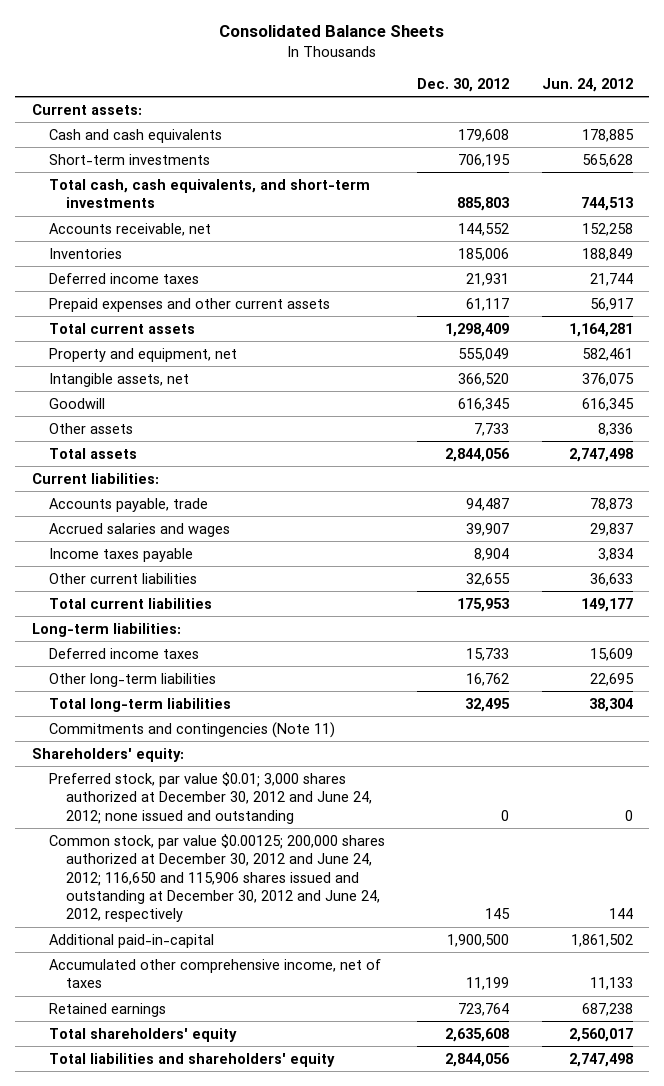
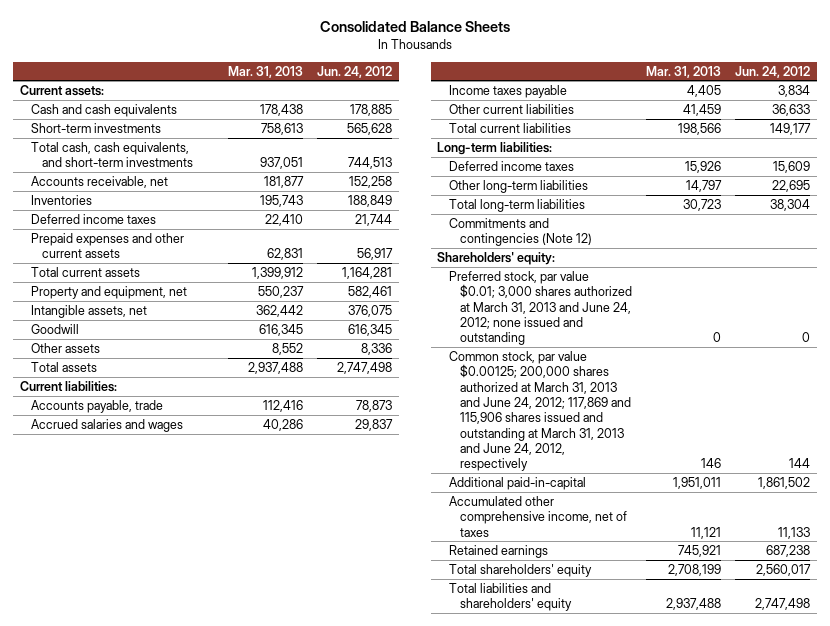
[417,77,510,92] Dec. 30, 2012 -> none
none -> [228,65,304,78] Mar. 31, 2013
[48,721,335,738] Commitments and contingencies (Note 11) -> [448,217,593,247] Commitments and contingencies (Note 12)
[48,771,372,824] Preferred stock, par value $0.01; 3,000 shares authorized at December 30, 2012 and June 24, 2012; none issued and outstanding -> [448,270,633,346] Preferred stock, par value $0.01; 3,000 shares authorized at March 31, 2013 and June 24, 2012; none issued and outstanding
[48,833,385,923] Common stock, par value $0.00125; 200,000 shares authorized at December 30, 2012 and June 24, 2012; 116,650 and 115,906 shares issued and outstanding at December 30, 2012 and June 24, 2012, respectively -> [448,350,632,472] Common stock, par value $0.00125; 200,000 shares authorized at March 31, 2013 and June 24, 2012; 117,869 and 115,906 shares issued and outstanding at March 31, 2013 and June 24, 2012, respectively

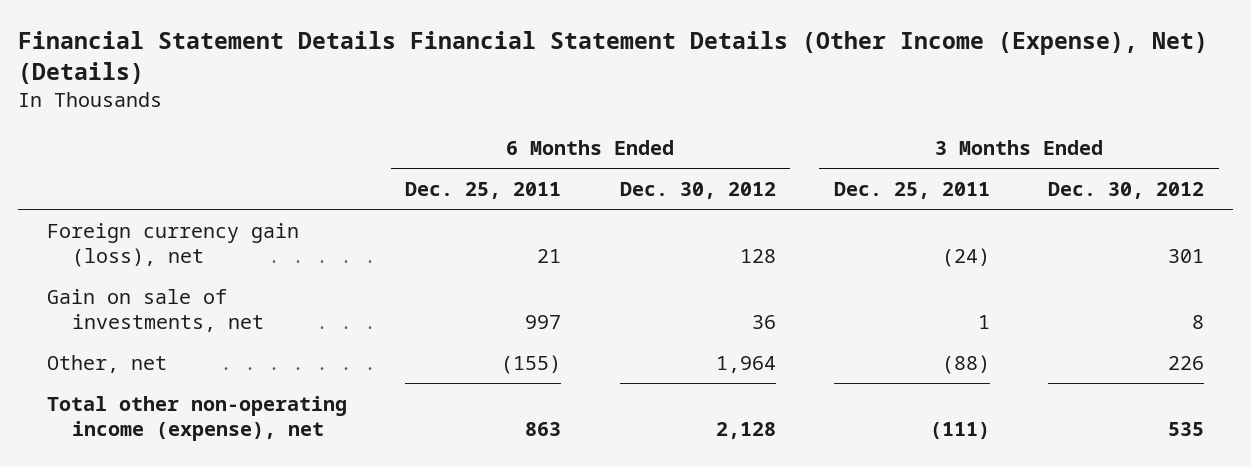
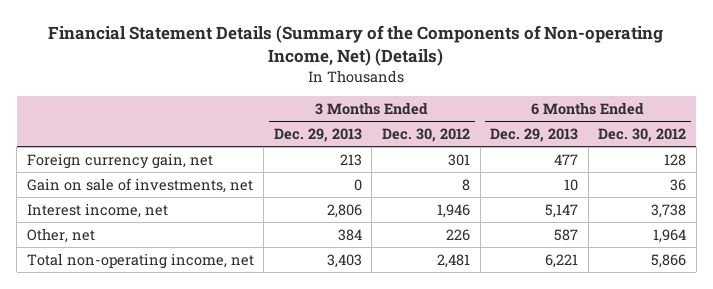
[17,30,1208,84] Financial Statement Details Financial Statement Details (Other Income (Expense), Net) (Details) -> [48,25,664,66] Financial Statement Details (Summary of the Components of Non-operating Income, Net) (Details)
[405,181,562,199] Dec. 25, 2011 -> none
[833,181,990,199] Dec. 25, 2011 -> none
none -> [273,128,362,143] Dec. 29, 2013
none -> [490,128,579,143] Dec. 29, 2013
[46,222,299,268] Foreign currency gain (loss), net -> [26,152,213,169] Foreign currency gain, net
none -> [26,202,168,218] Interest income, net
[46,395,347,442] Total other non-operating income (expense), net -> [26,252,254,269] Total non-operating income, net
[715,422,776,440] 2,128 -> [651,253,687,268] 5,866
[1168,422,1205,437] 535 -> [436,253,470,268] 2,481

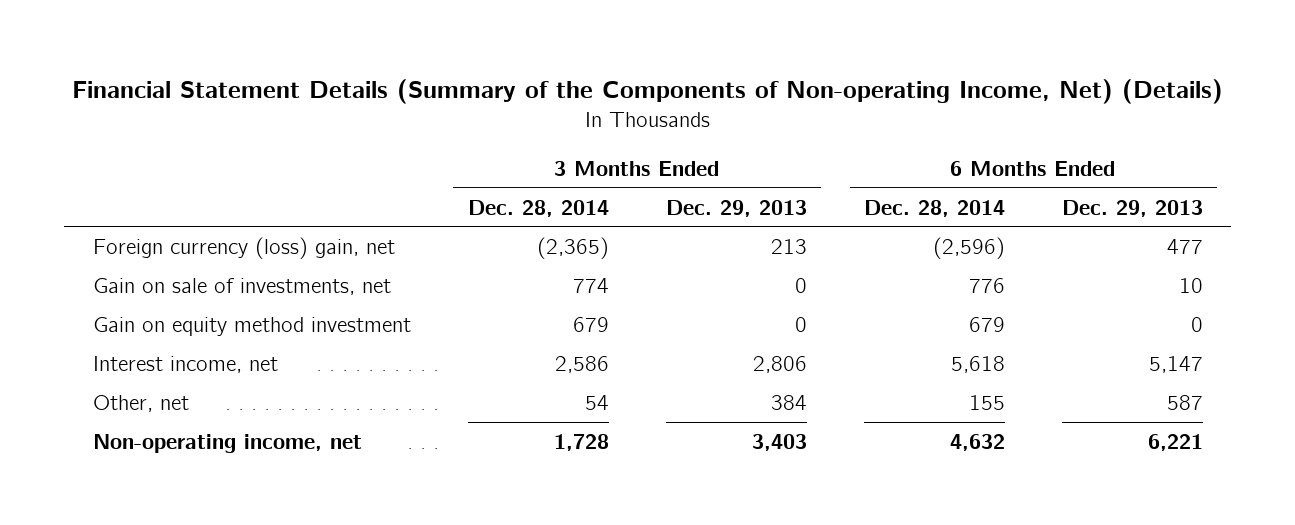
[381,128,470,143] Dec. 30, 2012 -> none
[598,128,687,143] Dec. 30, 2012 -> none
none -> [467,199,609,217] Dec. 28, 2014
none -> [863,199,1005,217] Dec. 28, 2014
[26,152,213,169] Foreign currency gain, net -> [92,236,395,259] Foreign currency (loss) gain, net
none -> [92,316,411,336] Gain on equity method investment
[26,252,254,269] Total non-operating income, net -> [92,433,362,453] Non-operating income, net

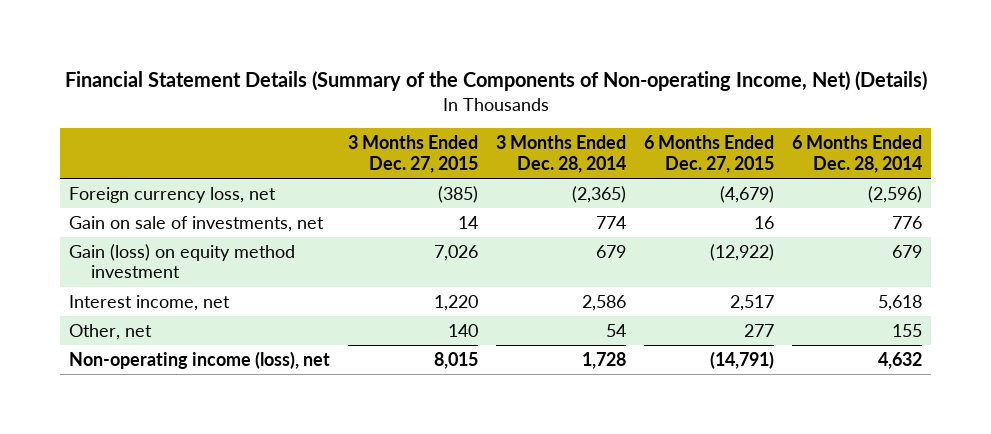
[665,199,807,217] Dec. 29, 2013 -> none
[1061,199,1203,217] Dec. 29, 2013 -> none
none -> [348,135,479,173] 3 Months Ended Dec. 27, 2015
none -> [644,135,775,173] 6 Months Ended Dec. 27, 2015
[92,236,395,259] Foreign currency (loss) gain, net -> [69,186,277,203] Foreign currency loss, net
[92,316,411,336] Gain on equity method investment -> [69,243,296,279] Gain (loss) on equity method investment
[92,433,362,453] Non-operating income, net -> [69,350,331,369] Non-operating income (loss), net

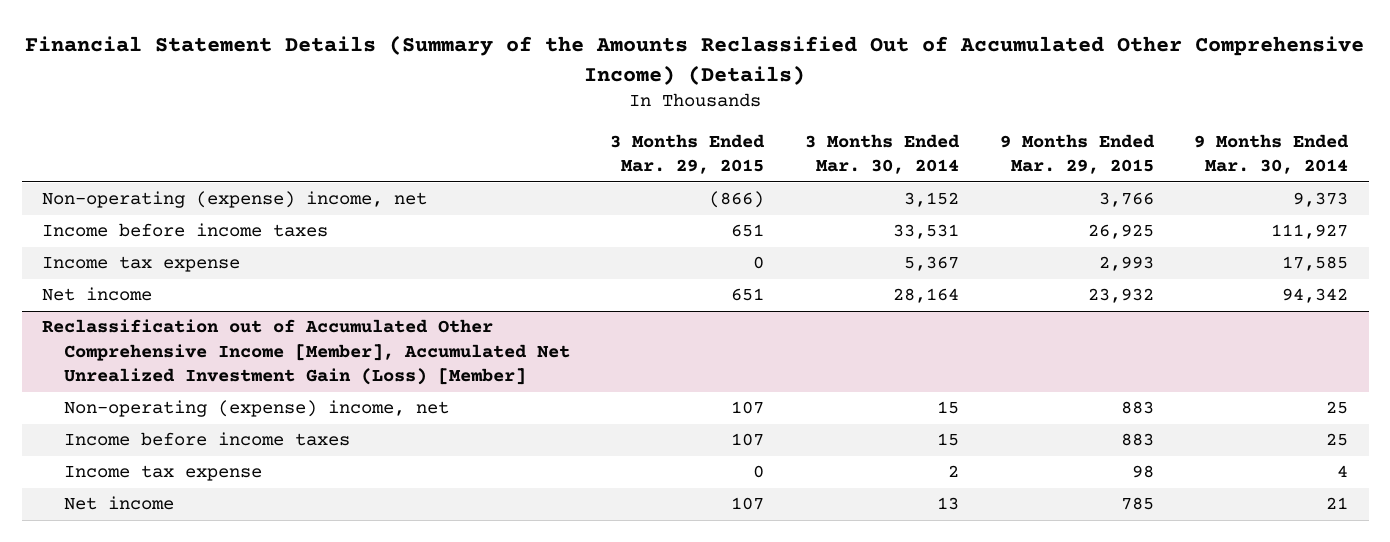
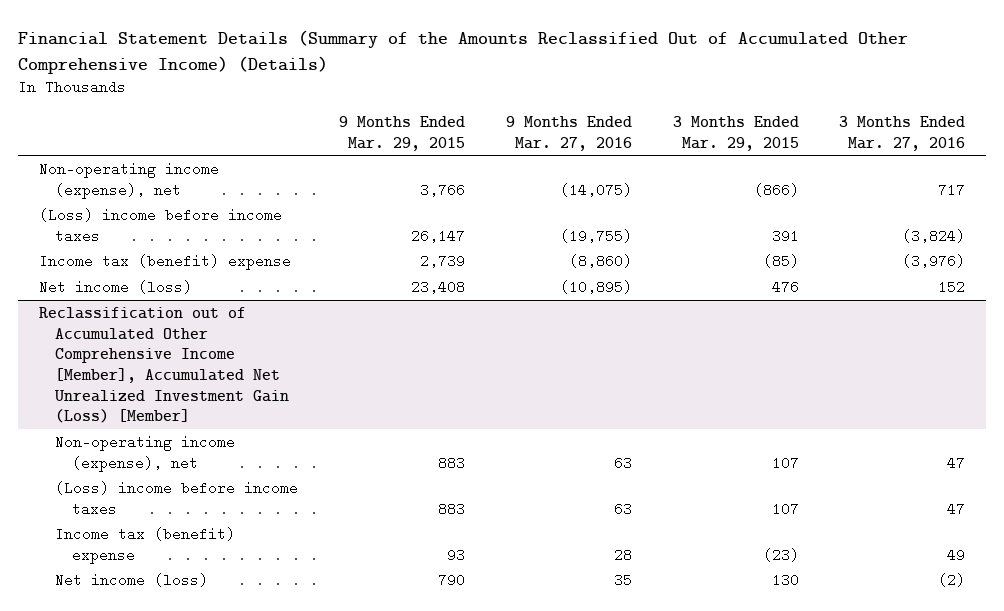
[805,133,961,175] 3 Months Ended Mar. 30, 2014 -> none
[1194,133,1350,175] 9 Months Ended Mar. 30, 2014 -> none
none -> [505,115,632,151] 9 Months Ended Mar. 27, 2016
none -> [839,115,966,151] 3 Months Ended Mar. 27, 2016
[41,191,427,209] Non-operating (expense) income, net -> [38,161,219,199] Non-operating income (expense), net
[41,223,328,238] Income before income taxes -> [38,207,282,243] (Loss) income before income taxes
[731,224,765,238] 651 -> [771,228,799,243] 391
[1087,224,1154,240] 26,925 -> [410,228,465,243] 26,147
[41,256,240,273] Income tax expense -> [38,253,291,270] Income tax (benefit) expense
[753,256,765,270] 0 -> [762,253,799,268] (85)
[1098,256,1154,272] 2,993 -> [419,253,465,268] 2,739
[41,287,152,302] Net income -> [38,279,192,294] Net income (loss)
[731,288,765,302] 651 -> [771,279,799,294] 476
[1087,288,1154,304] 23,932 -> [410,279,465,294] 23,408
[63,400,449,418] Non-operating (expense) income, net -> [55,434,236,472] Non-operating income (expense), net
[63,432,350,447] Income before income taxes -> [55,480,299,516] (Loss) income before income taxes
[63,465,262,482] Income tax expense -> [55,526,236,564] Income tax (benefit) expense
[753,465,765,479] 0 -> [762,547,799,562] (23)
[1131,465,1154,479] 98 -> [446,547,465,562] 93
[63,496,174,511] Net income -> [55,572,209,587] Net income (loss)
[731,497,765,511] 107 -> [771,572,799,587] 130
[1120,497,1154,511] 785 -> [437,572,465,587] 790

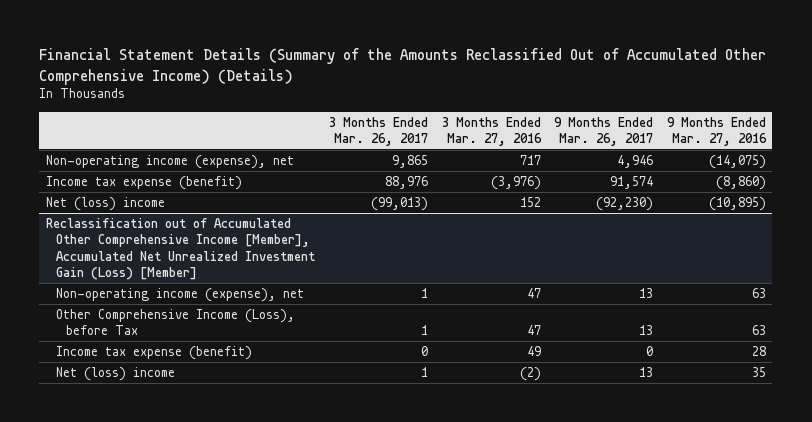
[338,115,465,151] 9 Months Ended Mar. 29, 2015 -> none
[672,115,799,151] 3 Months Ended Mar. 29, 2015 -> none
none -> [328,116,428,146] 3 Months Ended Mar. 26, 2017
none -> [554,116,654,146] 9 Months Ended Mar. 26, 2017
[38,207,282,243] (Loss) income before income taxes -> none
[38,253,291,270] Income tax (benefit) expense -> [46,175,243,190] Income tax expense (benefit)
[38,279,192,294] Net income (loss) -> [46,196,166,211] Net (loss) income
[55,480,299,516] (Loss) income before income taxes -> [56,308,296,336] Other Comprehensive Income (Loss), before Tax
[55,526,236,564] Income tax (benefit) expense -> [56,345,253,360] Income tax expense (benefit)
[55,572,209,587] Net income (loss) -> [56,366,176,381] Net (loss) income

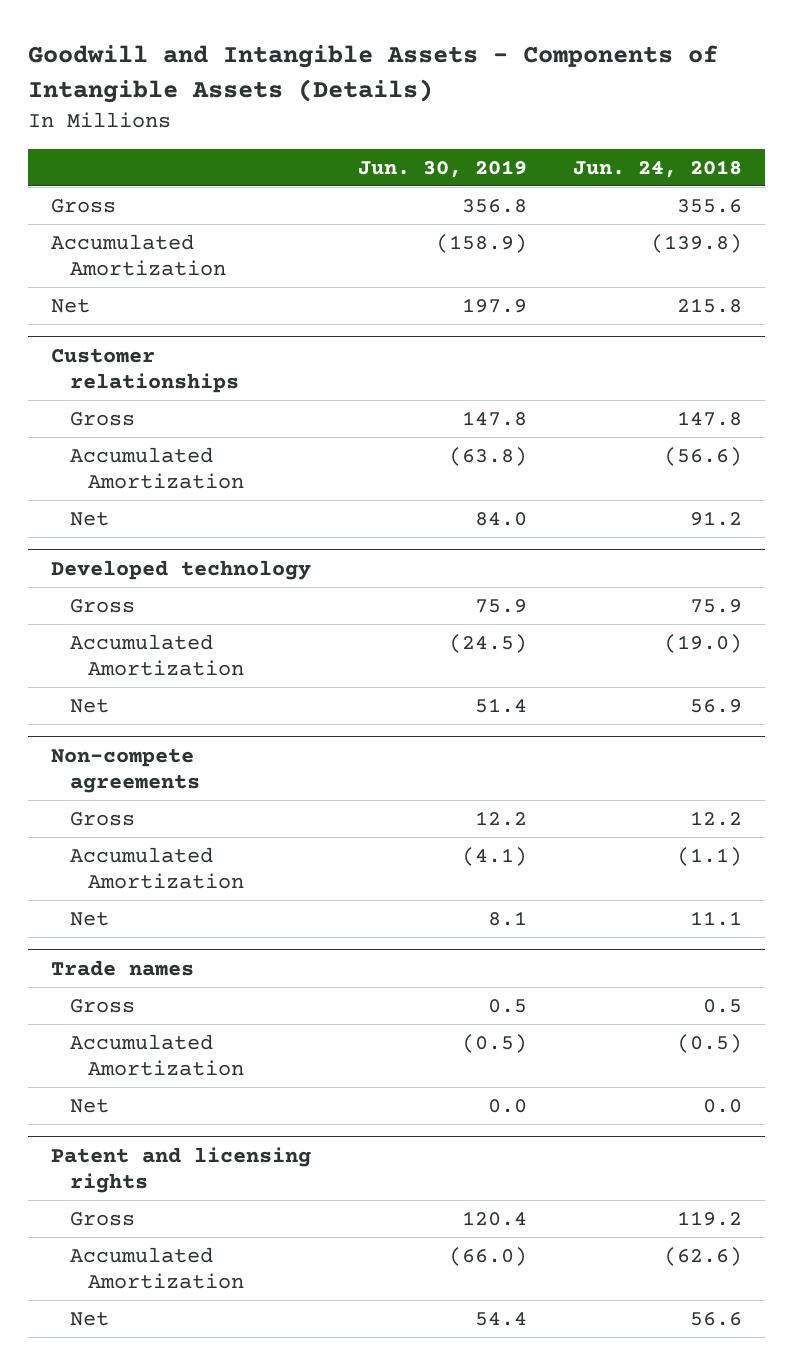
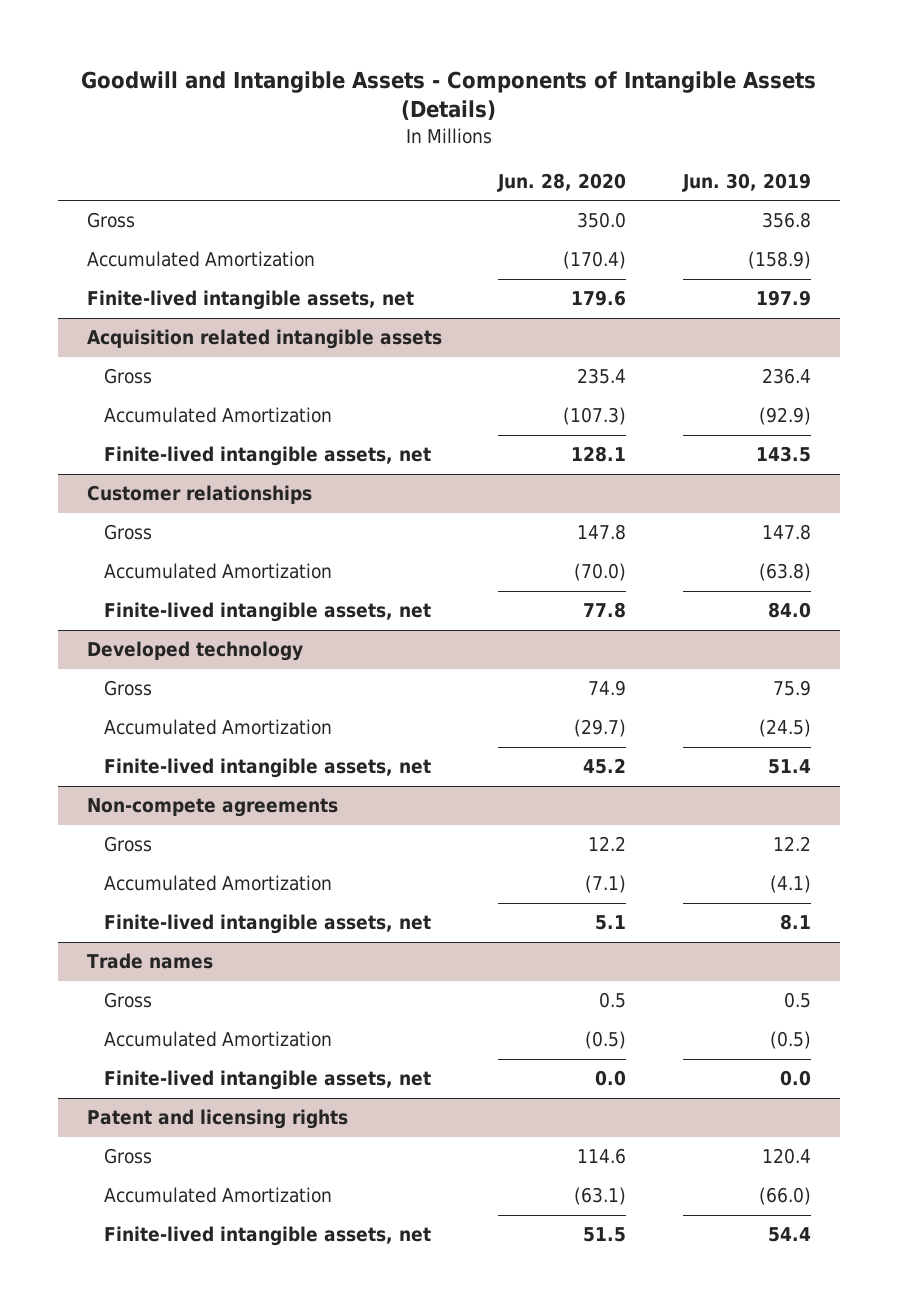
[573,159,743,178] Jun. 24, 2018 -> none
none -> [497,172,627,192] Jun. 28, 2020
[51,299,91,314] Net -> [86,290,414,311] Finite-lived intangible assets, net
none -> [86,329,442,350] Acquisition related intangible assets
none -> [103,368,152,385] Gross
none -> [103,407,332,424] Accumulated Amortization
none -> [103,446,431,467] Finite-lived intangible assets, net
[69,512,109,527] Net -> [103,602,431,623] Finite-lived intangible assets, net
[69,699,109,714] Net -> [103,758,431,779] Finite-lived intangible assets, net
[69,912,109,927] Net -> [103,914,431,935] Finite-lived intangible assets, net
[69,1099,109,1114] Net -> [103,1070,431,1091] Finite-lived intangible assets, net
[69,1312,109,1327] Net -> [103,1226,431,1247] Finite-lived intangible assets, net

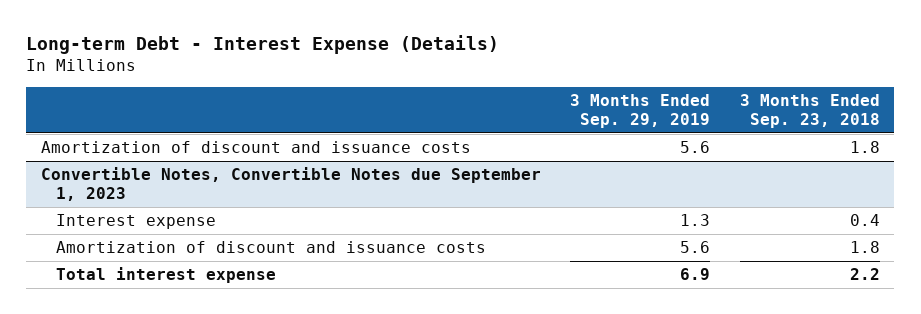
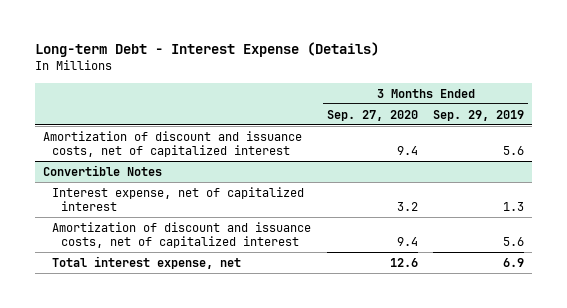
[739,93,880,129] 3 Months Ended Sep. 23, 2018 -> none
none -> [326,109,418,121] Sep. 27, 2020
[41,166,542,202] Convertible Notes, Convertible Notes due September 1, 2023 -> none
[41,140,472,153] Amortization of discount and issuance costs -> [42,131,302,158] Amortization of discount and issuance costs, net of capitalized interest
none -> [42,165,162,177] Convertible Notes
[56,213,217,229] Interest expense -> [51,187,304,212] Interest expense, net of capitalized interest
[56,240,487,253] Amortization of discount and issuance costs -> [51,222,311,249] Amortization of discount and issuance costs, net of capitalized interest
[56,266,277,283] Total interest expense -> [51,256,241,270] Total interest expense, net

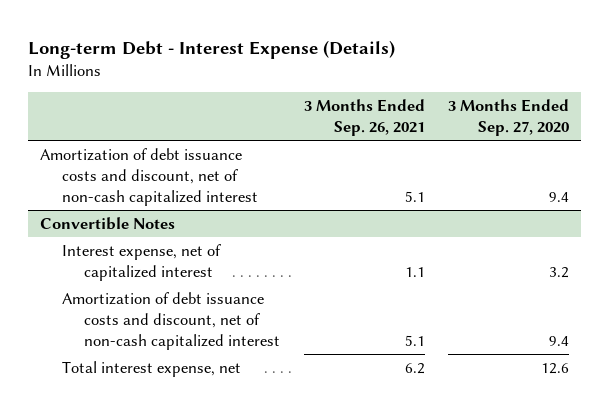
[433,109,525,121] Sep. 29, 2019 -> none
none -> [303,98,425,136] 3 Months Ended Sep. 26, 2021
[42,131,302,158] Amortization of discount and issuance costs, net of capitalized interest -> [40,147,259,206] Amortization of debt issuance costs and discount, net of non-cash capitalized interest
[51,222,311,249] Amortization of discount and issuance costs, net of capitalized interest -> [62,291,280,350] Amortization of debt issuance costs and discount, net of non-cash capitalized interest

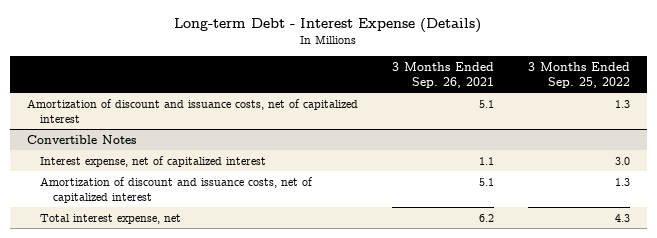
[448,98,570,136] 3 Months Ended Sep. 27, 2020 -> none
none -> [528,61,631,88] 3 Months Ended Sep. 25, 2022
[40,147,259,206] Amortization of debt issuance costs and discount, net of non-cash capitalized interest -> [26,98,358,123] Amortization of discount and issuance costs, net of capitalized interest
[62,291,280,350] Amortization of debt issuance costs and discount, net of non-cash capitalized interest -> [39,176,313,203] Amortization of discount and issuance costs, net of capitalized interest

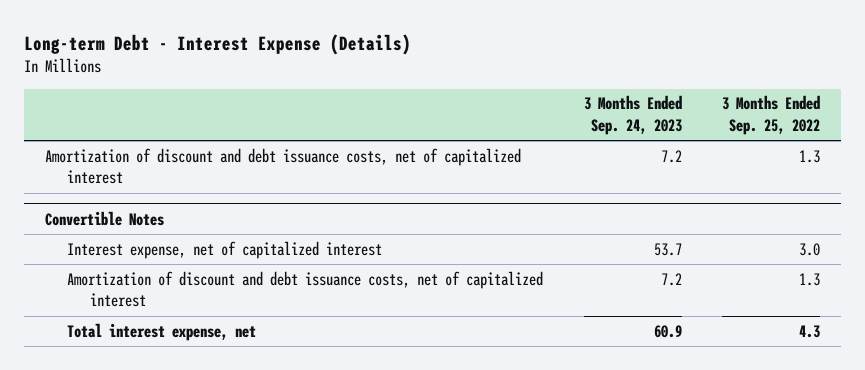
[391,61,494,88] 3 Months Ended Sep. 26, 2021 -> none
none -> [583,95,682,135] 3 Months Ended Sep. 24, 2023
[26,98,358,123] Amortization of discount and issuance costs, net of capitalized interest -> [44,147,521,185] Amortization of discount and debt issuance costs, net of capitalized interest
[39,176,313,203] Amortization of discount and issuance costs, net of capitalized interest -> [67,270,544,308] Amortization of discount and debt issuance costs, net of capitalized interest

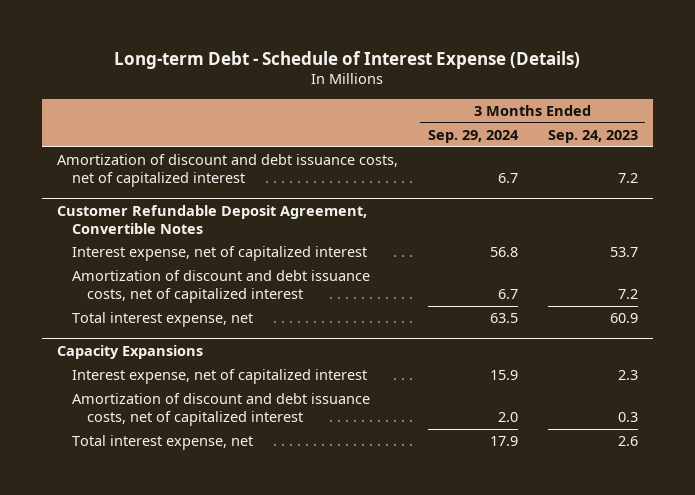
[24,33,412,55] Long-term Debt - Interest Expense (Details) -> [114,50,581,69] Long-term Debt - Schedule of Interest Expense (Details)
[722,95,821,135] 3 Months Ended Sep. 25, 2022 -> none
none -> [427,130,519,144] Sep. 29, 2024
[44,210,164,226] Convertible Notes -> none
none -> [56,205,367,234] Customer Refundable Deposit Agreement, Convertible Notes
none -> [56,345,203,360] Capacity Expansions
none -> [71,369,367,385] Interest expense, net of capitalized interest
none -> [71,393,370,426] Amortization of discount and debt issuance costs, net of capitalized interest
none -> [71,435,253,451] Total interest expense, net

